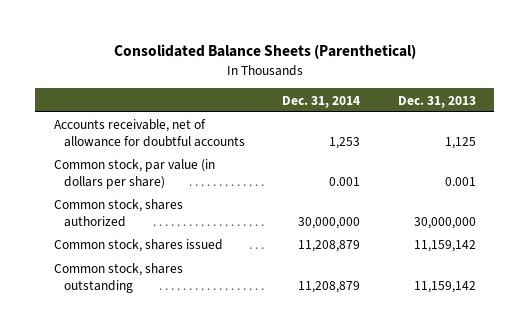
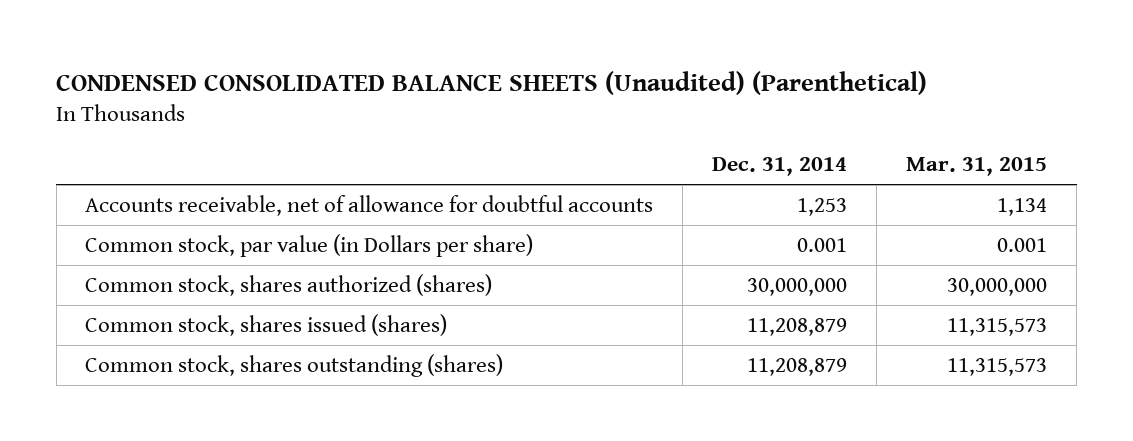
[113,44,416,60] Consolidated Balance Sheets (Parenthetical) -> [56,71,928,96] CONDENSED CONSOLIDATED BALANCE SHEETS (Unaudited) (Parenthetical)
[397,95,476,108] Dec. 31, 2013 -> none
none -> [906,157,1048,177] Mar. 31, 2015
[53,159,215,189] Common stock, par value (in dollars per share) -> [85,234,534,258] Common stock, par value (in Dollars per share)
[53,199,183,227] Common stock, shares authorized -> [85,274,493,297] Common stock, shares authorized (shares)
[53,239,223,253] Common stock, shares issued -> [85,314,448,337] Common stock, shares issued (shares)
[53,263,183,293] Common stock, shares outstanding -> [85,354,504,378] Common stock, shares outstanding (shares)

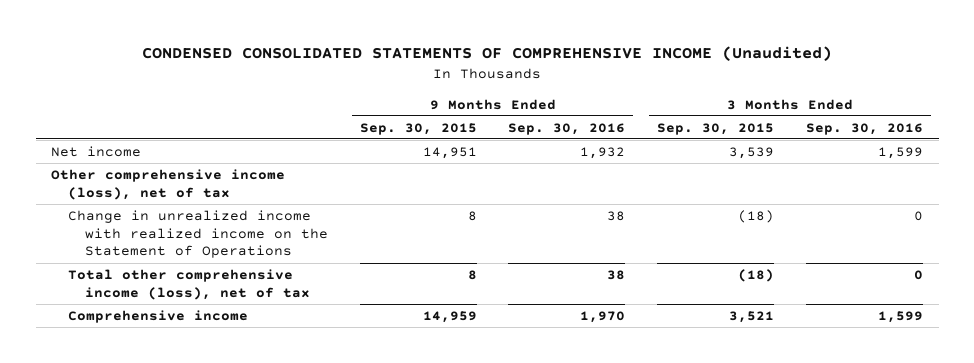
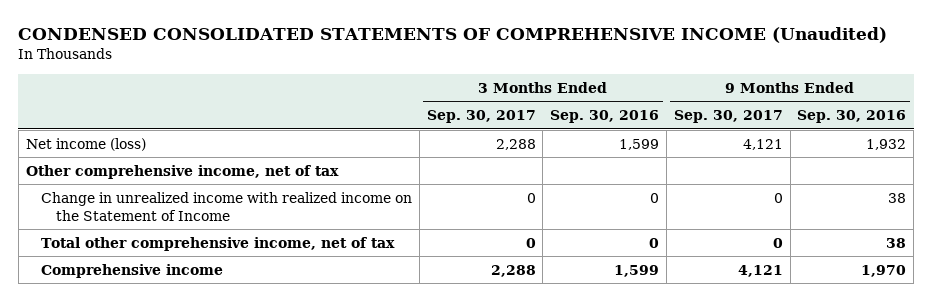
[359,122,477,135] Sep. 30, 2015 -> none
[657,122,775,135] Sep. 30, 2015 -> none
none -> [426,109,536,123] Sep. 30, 2017
none -> [673,109,783,123] Sep. 30, 2017
[51,145,142,157] Net income -> [25,137,146,151] Net income (loss)
[51,168,286,200] Other comprehensive income (loss), net of tax -> [25,164,339,179] Other comprehensive income, net of tax
[68,209,329,259] Change in unrealized income with realized income on the Statement of Operations -> [40,191,412,221] Change in unrealized income with realized income on the Statement of Income
[68,268,311,300] Total other comprehensive income (loss), net of tax -> [40,236,395,251] Total other comprehensive income, net of tax

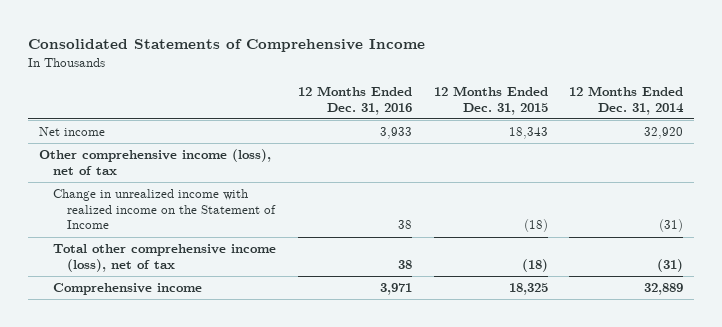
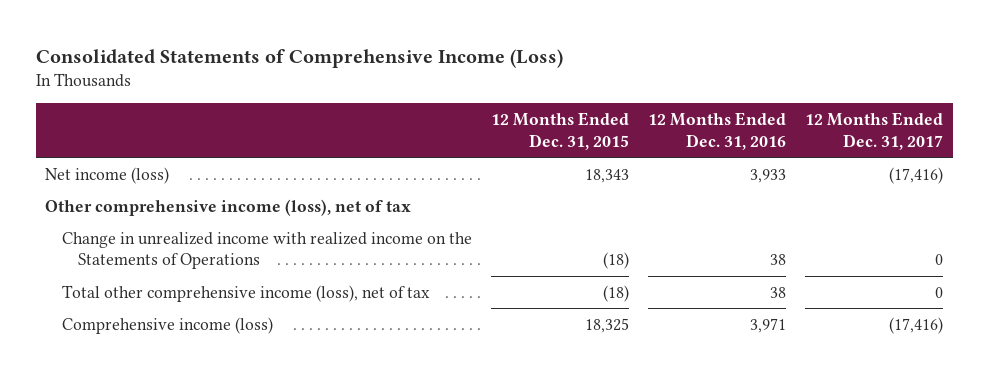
[28,38,426,52] Consolidated Statements of Comprehensive Income -> [35,48,563,68] Consolidated Statements of Comprehensive Income (Loss)
[569,86,685,115] 12 Months Ended Dec. 31, 2014 -> none
none -> [805,112,944,150] 12 Months Ended Dec. 31, 2017
[39,127,106,137] Net income -> [45,166,170,184] Net income (loss)
[53,189,276,230] Change in unrealized income with realized income on the Statement of Income -> [61,231,472,270] Change in unrealized income with realized income on the Statements of Operations
[53,283,203,296] Comprehensive income -> [61,316,273,334] Comprehensive income (loss)

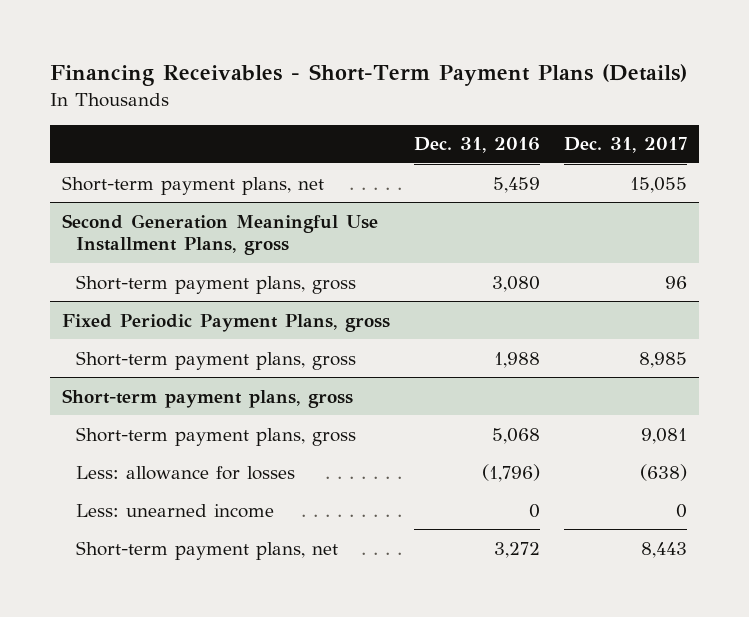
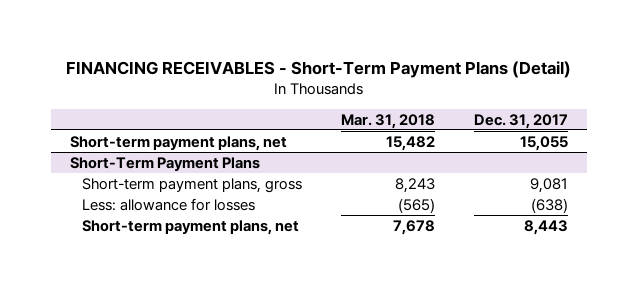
[50,63,688,86] Financing Receivables - Short-Term Payment Plans (Details) -> [66,61,572,79] FINANCING RECEIVABLES - Short-Term Payment Plans (Detail)
[414,137,541,154] Dec. 31, 2016 -> none
none -> [341,113,436,129] Mar. 31, 2018
[62,213,379,256] Second Generation Meaningful Use Installment Plans, gross -> none
[76,274,357,294] Short-term payment plans, gross -> none
[62,313,391,332] Fixed Periodic Payment Plans, gross -> none
[76,350,357,370] Short-term payment plans, gross -> none
[62,388,354,408] Short-term payment plans, gross -> [70,156,261,171] Short-Term Payment Plans
[76,503,275,518] Less: unearned income -> none

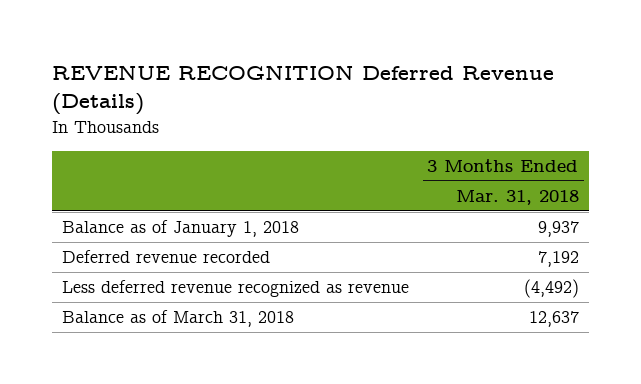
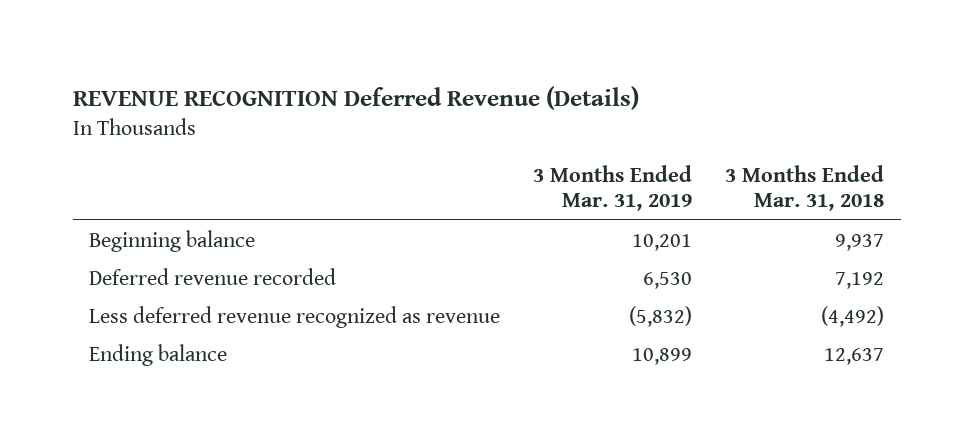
none -> [533,165,693,212] 3 Months Ended Mar. 31, 2019
[61,220,299,238] Balance as of January 1, 2018 -> [89,229,256,252] Beginning balance
[61,310,294,328] Balance as of March 31, 2018 -> [89,343,228,366] Ending balance

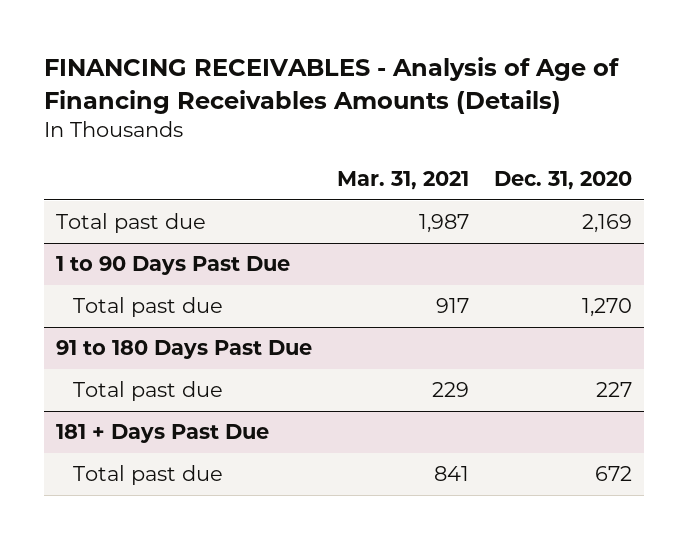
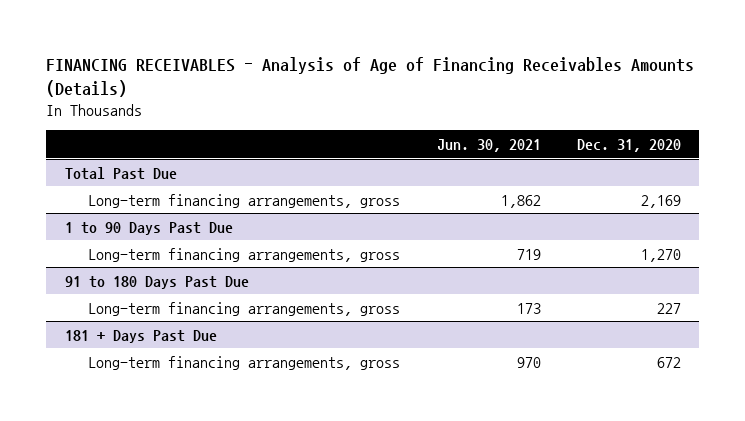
[337,171,470,191] Mar. 31, 2021 -> none
none -> [436,138,541,152] Jun. 30, 2021
none -> [64,166,177,180] Total Past Due
[56,213,207,234] Total past due -> [88,193,401,208] Long-term financing arrangements, gross
[73,297,224,318] Total past due -> [88,247,401,262] Long-term financing arrangements, gross
[73,381,224,402] Total past due -> [88,301,401,316] Long-term financing arrangements, gross
[73,465,224,486] Total past due -> [88,355,401,370] Long-term financing arrangements, gross

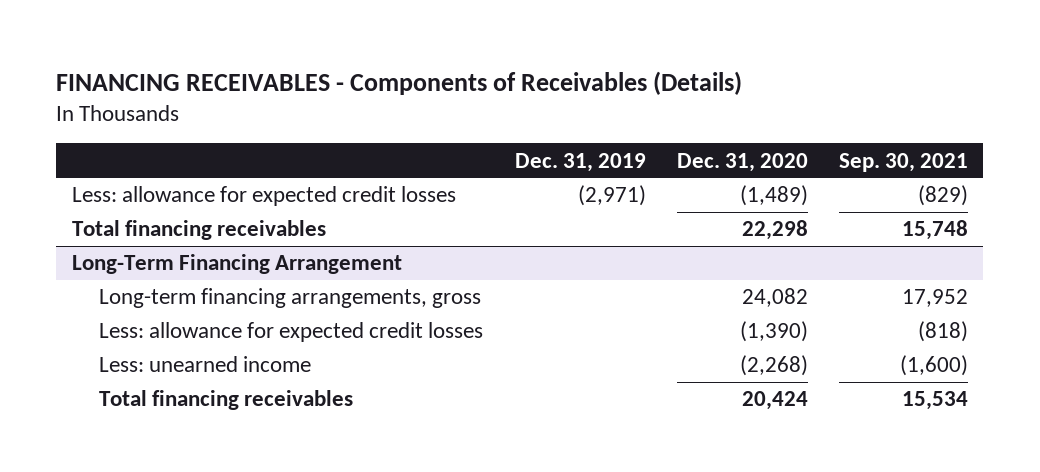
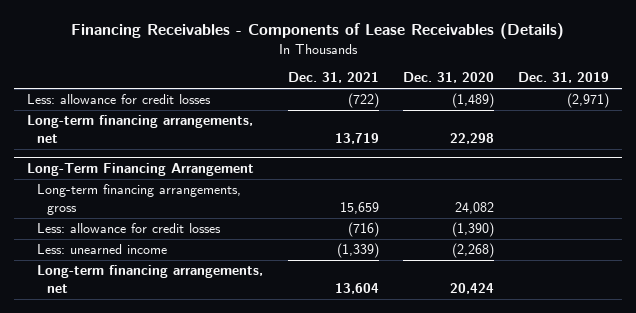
[56,70,743,95] FINANCING RECEIVABLES - Components of Receivables (Details) -> [71,23,565,40] Financing Receivables - Components of Lease Receivables (Details)
[838,152,968,172] Sep. 30, 2021 -> none
none -> [287,72,379,84] Dec. 31, 2021
[71,186,456,207] Less: allowance for expected credit losses -> [26,94,211,105] Less: allowance for credit losses
[71,220,326,241] Total financing receivables -> [26,115,253,143] Long-term financing arrangements, net
[99,322,484,343] Less: allowance for expected credit losses -> [37,223,222,234] Less: allowance for credit losses
[99,390,354,411] Total financing receivables -> [37,265,264,293] Long-term financing arrangements, net

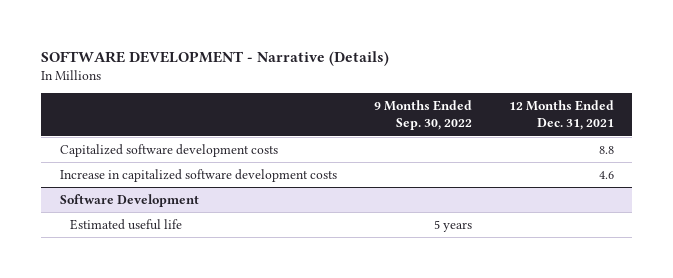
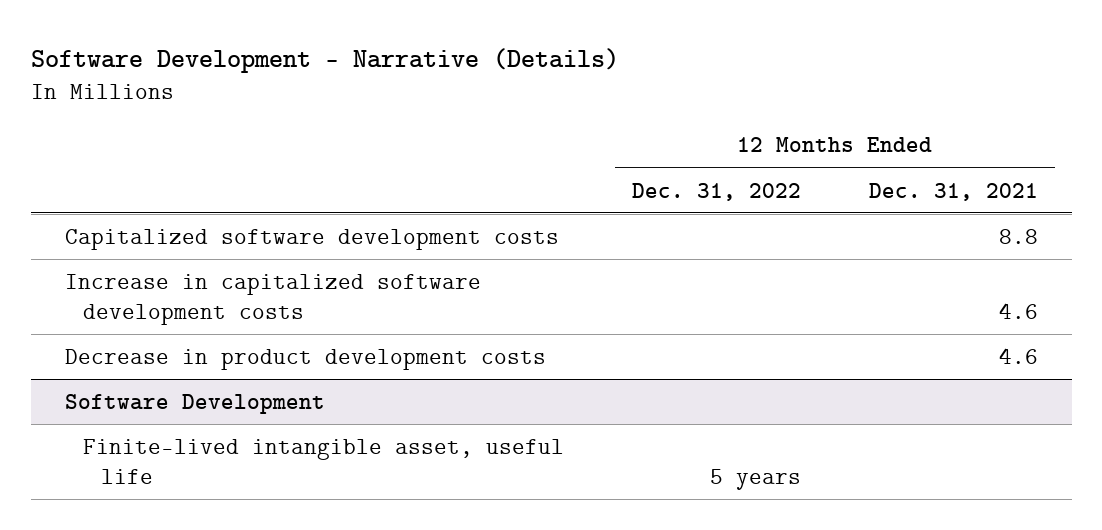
[41,51,390,67] SOFTWARE DEVELOPMENT - Narrative (Details) -> [30,48,619,74] Software Development - Narrative (Details)
[373,100,472,131] 9 Months Ended Sep. 30, 2022 -> none
none -> [631,182,801,201] Dec. 31, 2022
none -> [64,348,546,370] Decrease in product development costs
[70,218,183,230] Estimated useful life -> [82,438,564,485] Finite-lived intangible asset, useful life

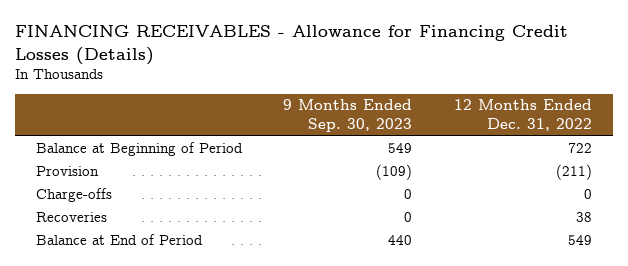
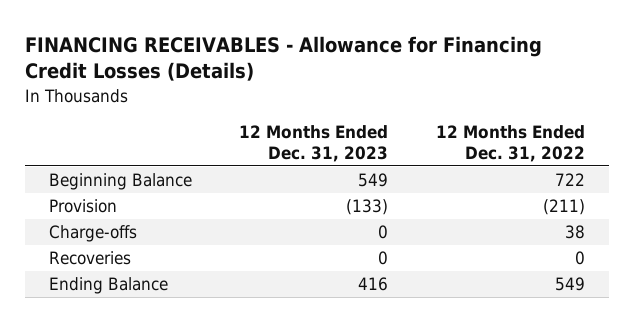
[283,99,413,132] 9 Months Ended Sep. 30, 2023 -> none
none -> [239,124,389,163] 12 Months Ended Dec. 31, 2023
[35,141,243,156] Balance at Beginning of Period -> [48,173,192,191] Beginning Balance
[584,188,593,199] 0 -> [564,225,585,240] 38
[576,211,593,222] 38 -> [574,251,585,266] 0
[35,233,203,245] Balance at End of Period -> [48,277,168,295] Ending Balance

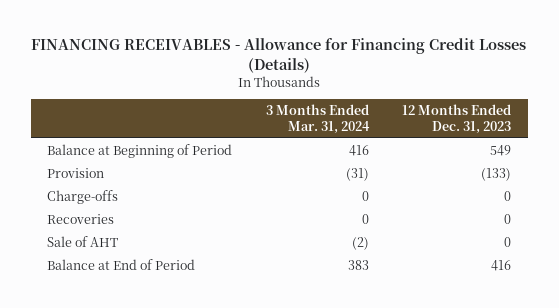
[435,124,585,163] 12 Months Ended Dec. 31, 2022 -> none
none -> [265,104,370,134] 3 Months Ended Mar. 31, 2024
[48,173,192,191] Beginning Balance -> [47,144,233,159] Balance at Beginning of Period
none -> [47,236,119,248] Sale of AHT
[48,277,168,295] Ending Balance -> [47,259,196,271] Balance at End of Period

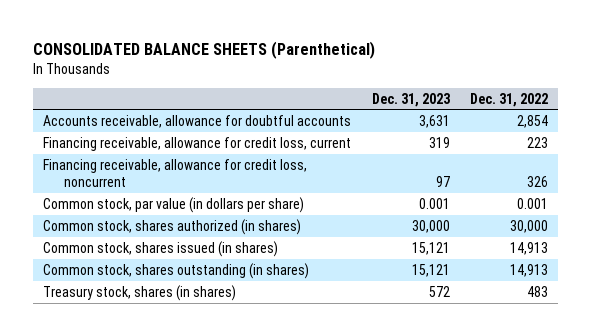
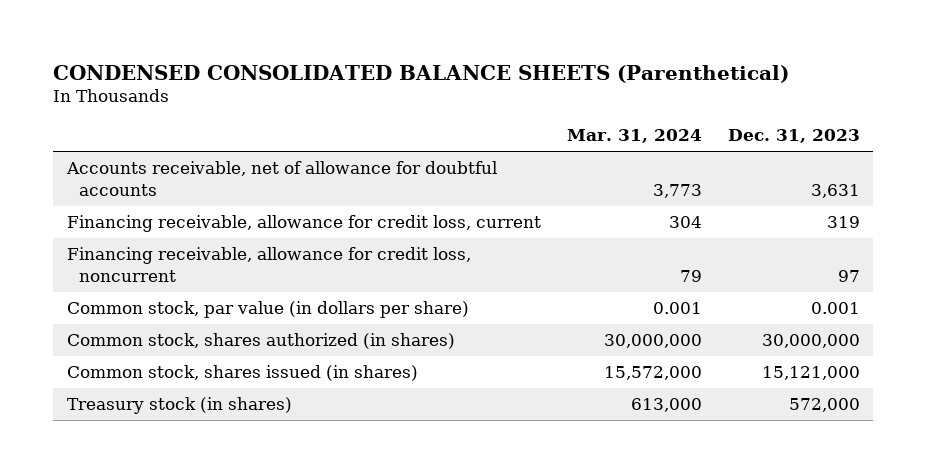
[33,40,376,59] CONSOLIDATED BALANCE SHEETS (Parenthetical) -> [53,64,790,83] CONDENSED CONSOLIDATED BALANCE SHEETS (Parenthetical)
[470,92,549,107] Dec. 31, 2022 -> none
none -> [566,129,702,144] Mar. 31, 2024
[43,114,352,128] Accounts receivable, allowance for doubtful accounts -> [65,161,497,196] Accounts receivable, net of allowance for doubtful accounts
[43,262,310,279] Common stock, shares outstanding (in shares) -> none
[411,219,450,233] 30,000 -> [761,334,860,349] 30,000,000
[411,241,450,255] 15,121 -> [761,366,860,381] 15,121,000
[43,284,237,301] Treasury stock, shares (in shares) -> [66,397,292,415] Treasury stock (in shares)
[428,285,450,297] 572 -> [788,398,860,413] 572,000

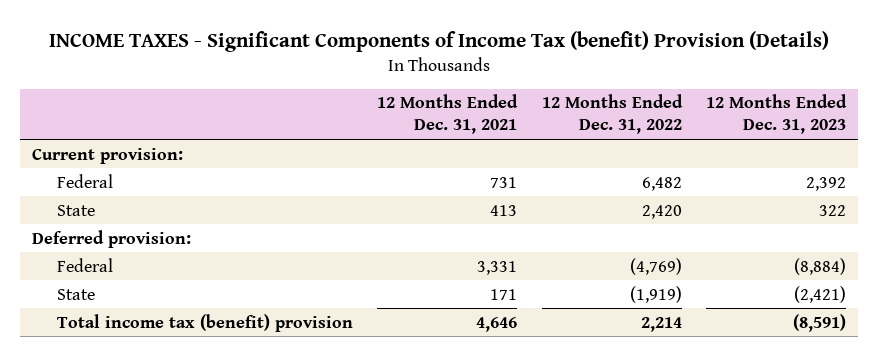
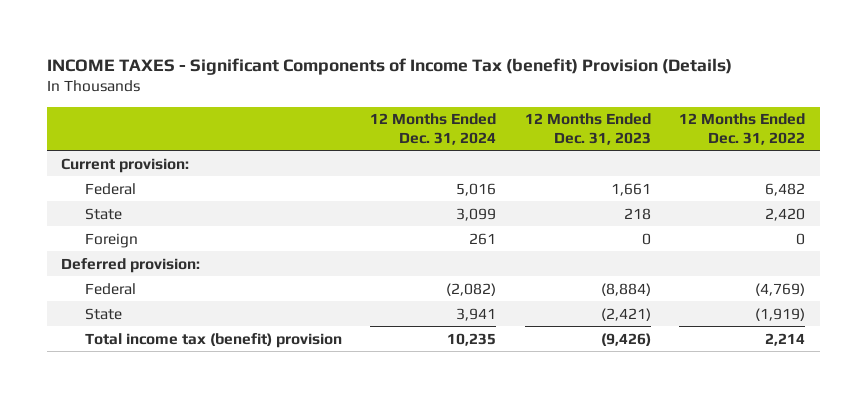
[377,94,519,135] 12 Months Ended Dec. 31, 2021 -> none
none -> [370,113,497,145] 12 Months Ended Dec. 31, 2024
[805,176,846,191] 2,392 -> [610,182,651,196] 1,661
[818,204,846,216] 322 -> [623,207,651,220] 218
none -> [84,232,138,248] Foreign
[792,313,846,332] (8,591) -> [600,332,651,346] (9,426)

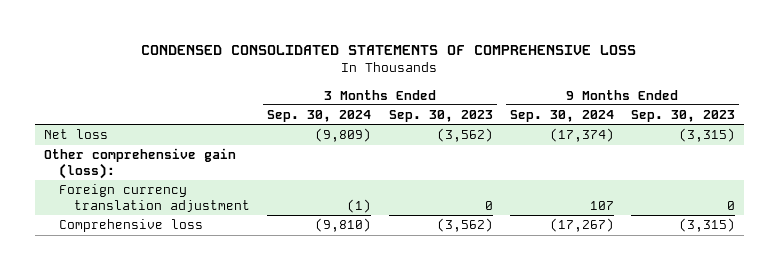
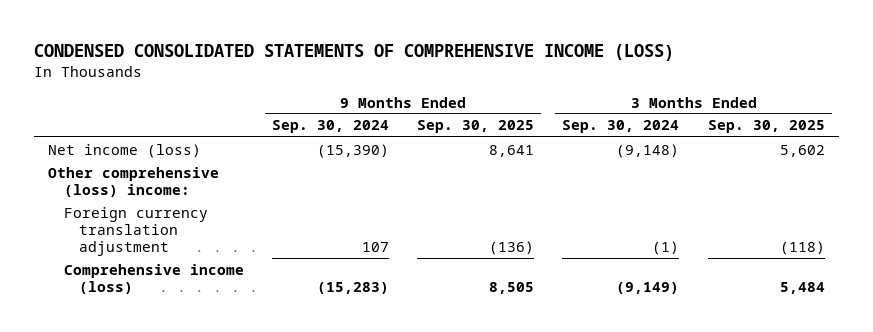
[141,45,637,56] CONDENSED CONSOLIDATED STATEMENTS OF COMPREHENSIVE LOSS -> [33,43,674,61] CONDENSED CONSOLIDATED STATEMENTS OF COMPREHENSIVE INCOME (LOSS)
[388,110,493,123] Sep. 30, 2023 -> none
[631,110,736,123] Sep. 30, 2023 -> none
none -> [417,120,535,134] Sep. 30, 2025
none -> [707,120,825,134] Sep. 30, 2025
[43,129,108,140] Net loss -> [48,143,202,158] Net income (loss)
[315,128,372,143] (9,809) -> [616,143,680,158] (9,148)
[549,128,614,143] (17,374) -> [316,143,389,158] (15,390)
[43,148,236,179] Other comprehensive gain (loss): -> [48,166,220,198] Other comprehensive (loss) income:
[58,219,203,233] Comprehensive loss -> [63,263,244,295] Comprehensive income (loss)
[315,218,372,233] (9,810) -> [616,282,680,295] (9,149)
[549,218,614,233] (17,267) -> [316,282,389,295] (15,283)

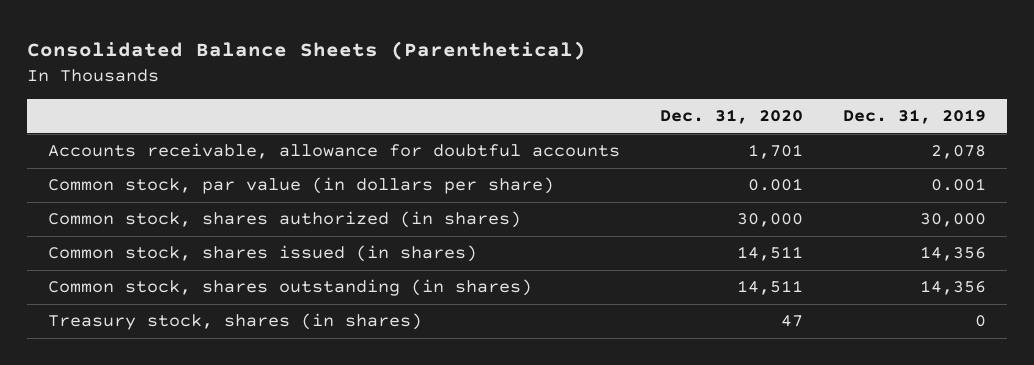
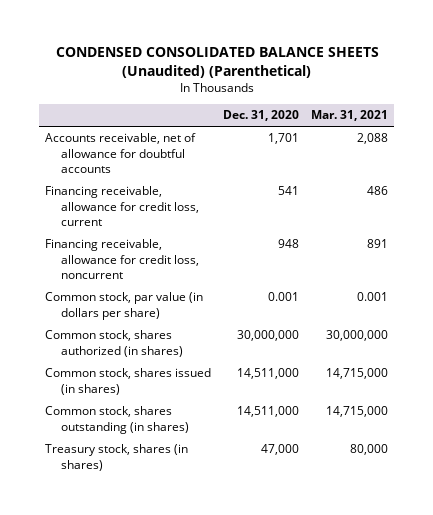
[27,40,587,60] Consolidated Balance Sheets (Parenthetical) -> [55,47,379,78] CONDENSED CONSOLIDATED BALANCE SHEETS (Unaudited) (Parenthetical)
[843,109,987,125] Dec. 31, 2019 -> none
none -> [311,110,389,122] Mar. 31, 2021
[47,143,620,160] Accounts receivable, allowance for doubtful accounts -> [45,133,197,173] Accounts receivable, net of allowance for doubtful accounts
none -> [45,186,199,226] Financing receivable, allowance for credit loss, current
none -> [45,239,199,279] Financing receivable, allowance for credit loss, noncurrent
[737,213,804,228] 30,000 -> [237,330,300,342] 30,000,000
[737,246,804,262] 14,511 -> [237,368,300,380] 14,511,000
[737,280,804,296] 14,511 -> [237,406,300,418] 14,511,000
[781,315,804,328] 47 -> [261,444,300,456] 47,000

